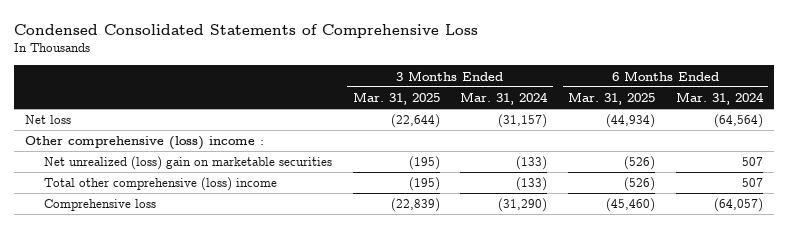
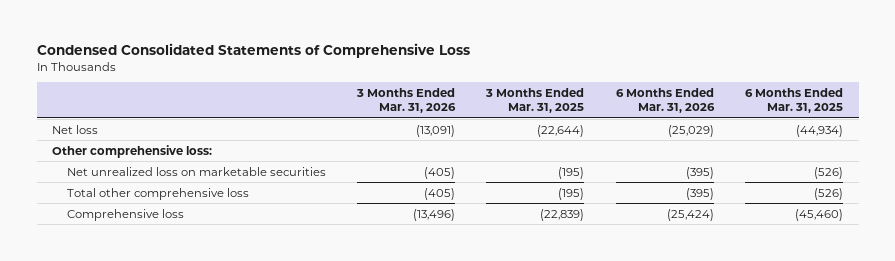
[460,92,549,106] Mar. 31, 2024 -> none
[676,92,765,106] Mar. 31, 2024 -> none
none -> [355,87,456,114] 3 Months Ended Mar. 31, 2026
none -> [615,87,715,114] 6 Months Ended Mar. 31, 2026
[24,136,264,151] Other comprehensive (loss) income : -> [52,144,213,158] Other comprehensive loss:
[43,156,332,171] Net unrealized (loss) gain on marketable securities -> [66,166,326,176] Net unrealized loss on marketable securities
[43,177,277,192] Total other comprehensive (loss) income -> [66,187,249,200] Total other comprehensive loss

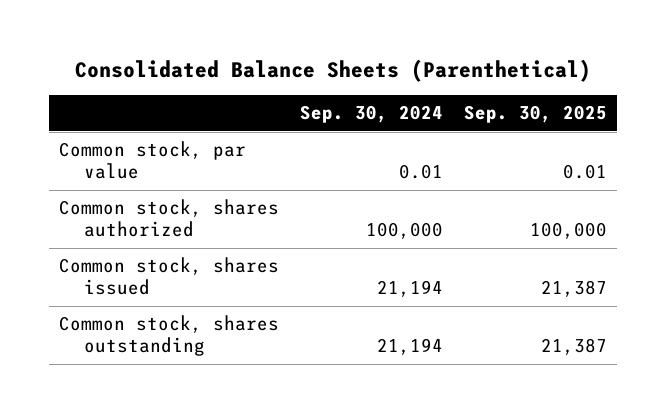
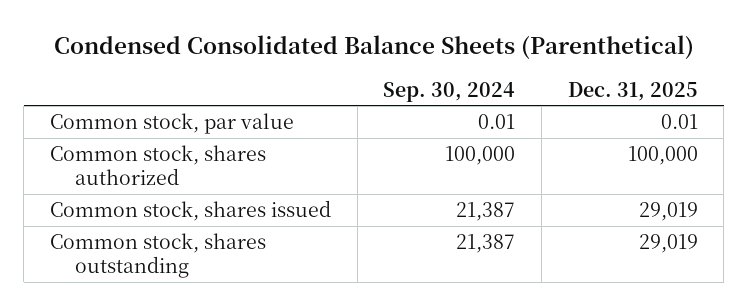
[74,59,591,83] Consolidated Balance Sheets (Parenthetical) -> [53,35,694,60] Condensed Consolidated Balance Sheets (Parenthetical)
[463,105,607,124] Sep. 30, 2025 -> none
none -> [567,81,698,101] Dec. 31, 2025
[376,280,443,298] 21,194 -> [456,202,516,222] 21,387
[376,338,443,356] 21,194 -> [456,234,516,254] 21,387

